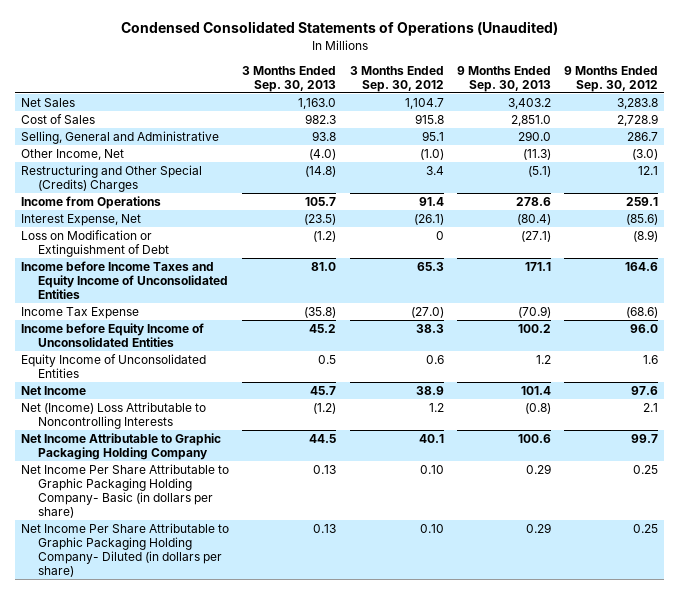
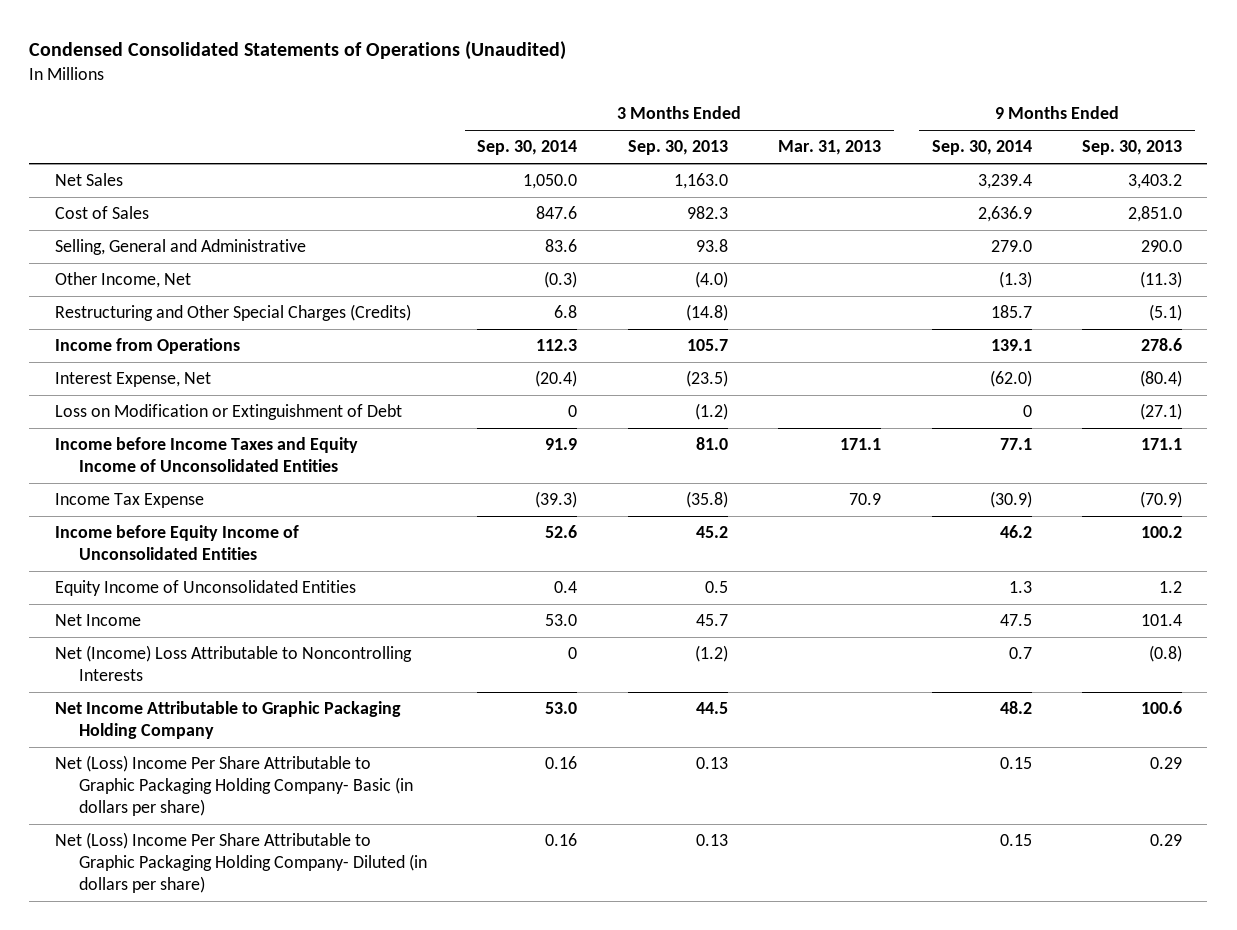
[349,65,444,92] 3 Months Ended Sep. 30, 2012 -> none
[563,65,658,92] 9 Months Ended Sep. 30, 2012 -> none
none -> [477,140,578,156] Sep. 30, 2014
none -> [778,140,882,156] Mar. 31, 2013
none -> [931,140,1032,156] Sep. 30, 2014
[21,164,203,192] Restructuring and Other Special (Credits) Charges -> [54,304,411,322] Restructuring and Other Special Charges (Credits)
[21,463,230,518] Net Income Per Share Attributable to Graphic Packaging Holding Company- Basic (in dollars per share) -> [54,755,413,816] Net (Loss) Income Per Share Attributable to Graphic Packaging Holding Company- Basic (in dollars per share)
[21,522,230,577] Net Income Per Share Attributable to Graphic Packaging Holding Company- Diluted (in dollars per share) -> [54,832,427,893] Net (Loss) Income Per Share Attributable to Graphic Packaging Holding Company- Diluted (in dollars per share)

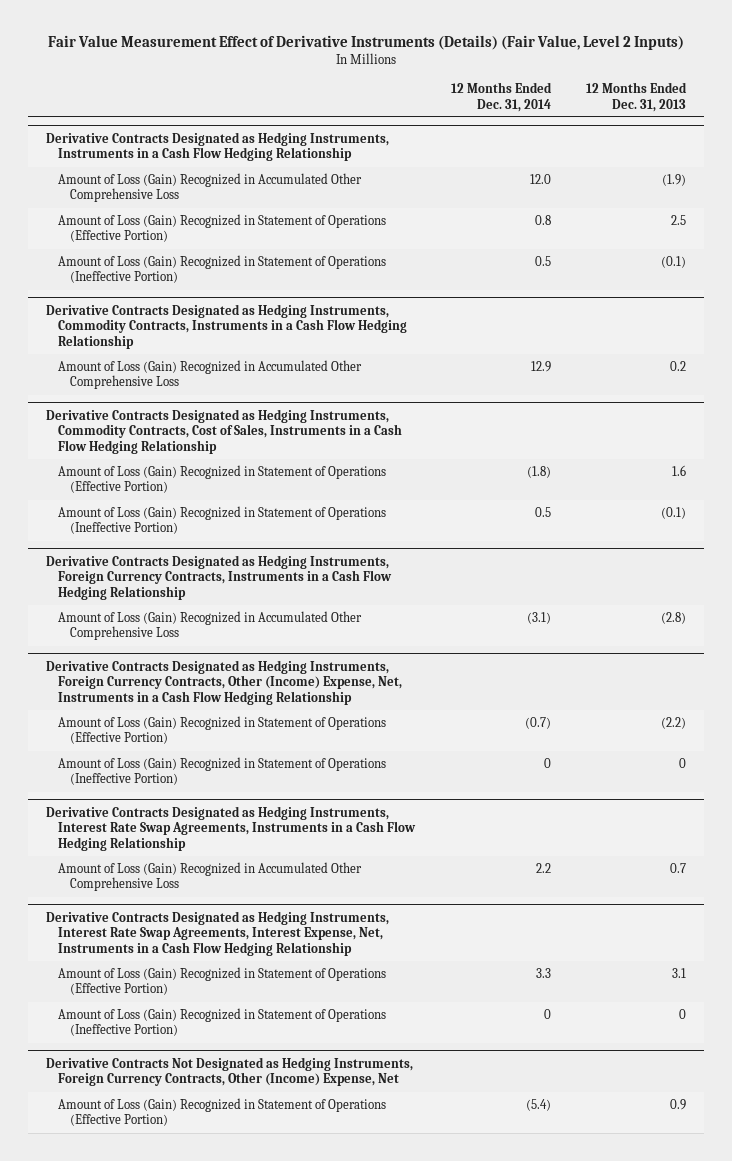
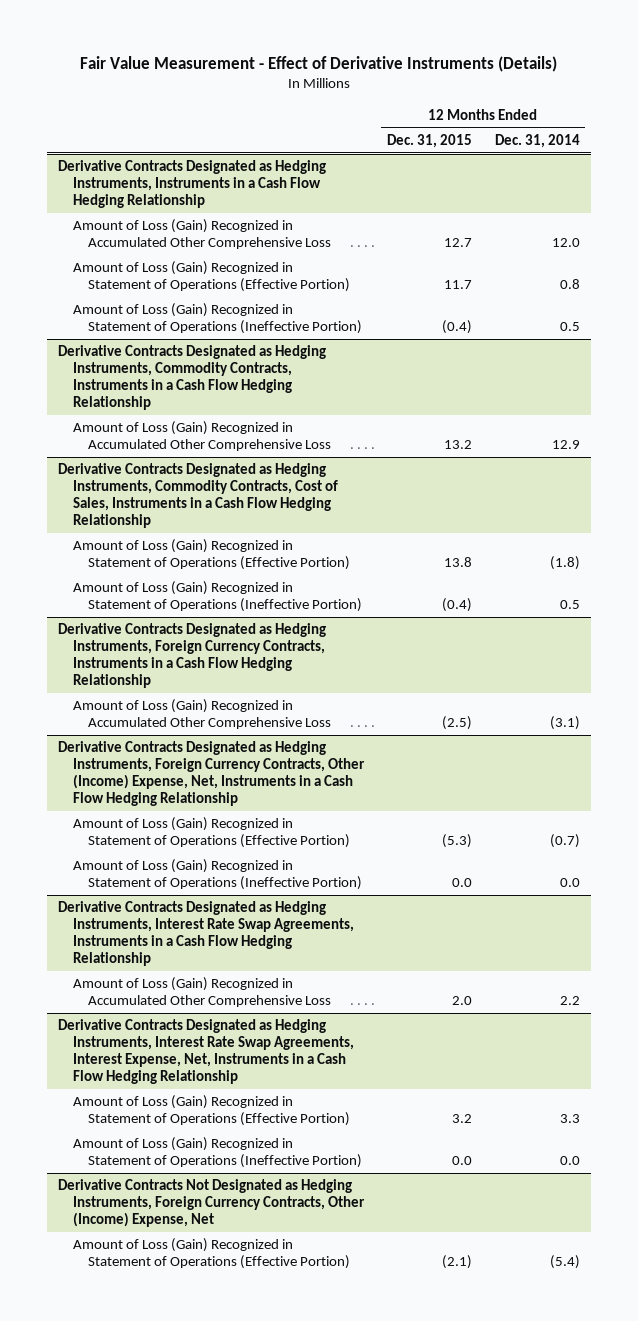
[47,34,684,50] Fair Value Measurement Effect of Derivative Instruments (Details) (Fair Value, Level 2 Inputs) -> [79,56,557,73] Fair Value Measurement - Effect of Derivative Instruments (Details)
[586,81,688,112] 12 Months Ended Dec. 31, 2013 -> none
none -> [386,133,472,148] Dec. 31, 2015
[543,757,551,768] 0 -> [559,878,580,888] 0.0
[543,1008,551,1019] 0 -> [559,1156,580,1166] 0.0

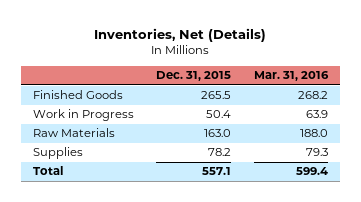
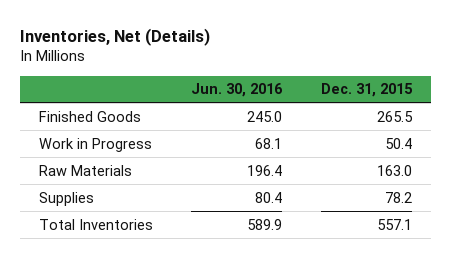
[254,71,330,82] Mar. 31, 2016 -> none
none -> [191,83,284,98] Jun. 30, 2016
[32,166,63,176] Total -> [38,218,153,230] Total Inventories

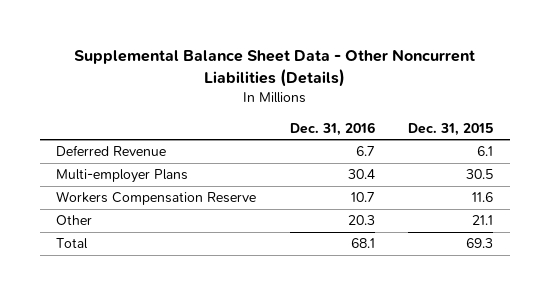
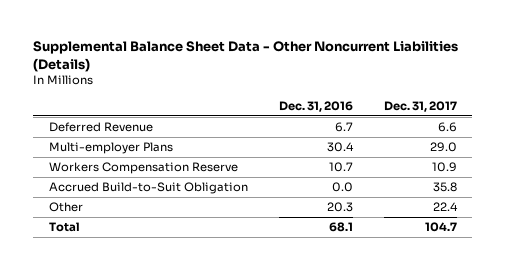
[408,122,494,136] Dec. 31, 2015 -> none
none -> [383,101,457,113] Dec. 31, 2017
none -> [48,182,248,195] Accrued Build-to-Suit Obligation

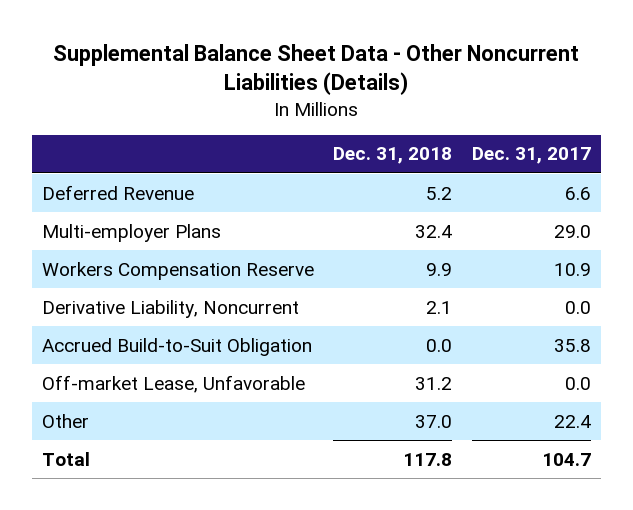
[278,101,353,113] Dec. 31, 2016 -> none
none -> [333,147,453,165] Dec. 31, 2018
none -> [41,299,299,318] Derivative Liability, Noncurrent
none -> [41,374,305,393] Off-market Lease, Unfavorable

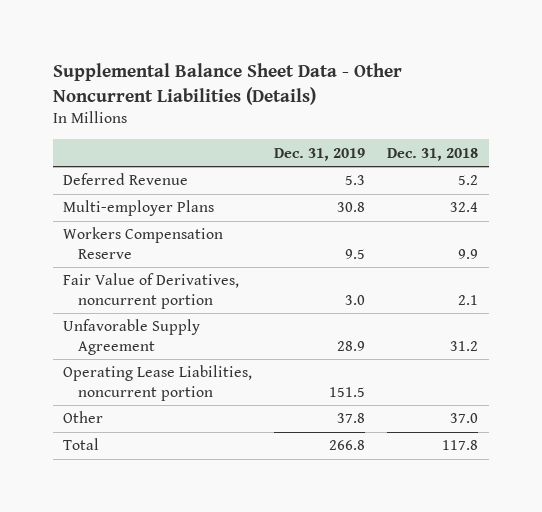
[472,147,592,165] Dec. 31, 2017 -> none
none -> [274,147,366,161] Dec. 31, 2019
[41,337,312,356] Accrued Build-to-Suit Obligation -> none
[41,299,299,318] Derivative Liability, Noncurrent -> [63,273,240,309] Fair Value of Derivatives, noncurrent portion
[41,374,305,393] Off-market Lease, Unfavorable -> [63,319,201,355] Unfavorable Supply Agreement
none -> [63,365,253,401] Operating Lease Liabilities, noncurrent portion

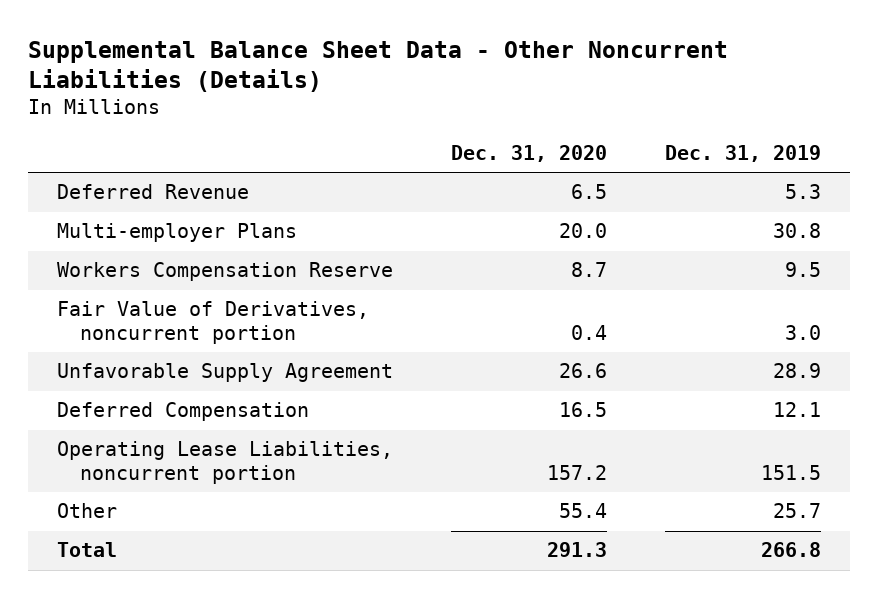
[387,147,479,161] Dec. 31, 2018 -> none
none -> [451,145,608,163] Dec. 31, 2020
none -> [56,402,309,422] Deferred Compensation
[337,413,366,424] 37.8 -> [773,503,822,519] 25.7

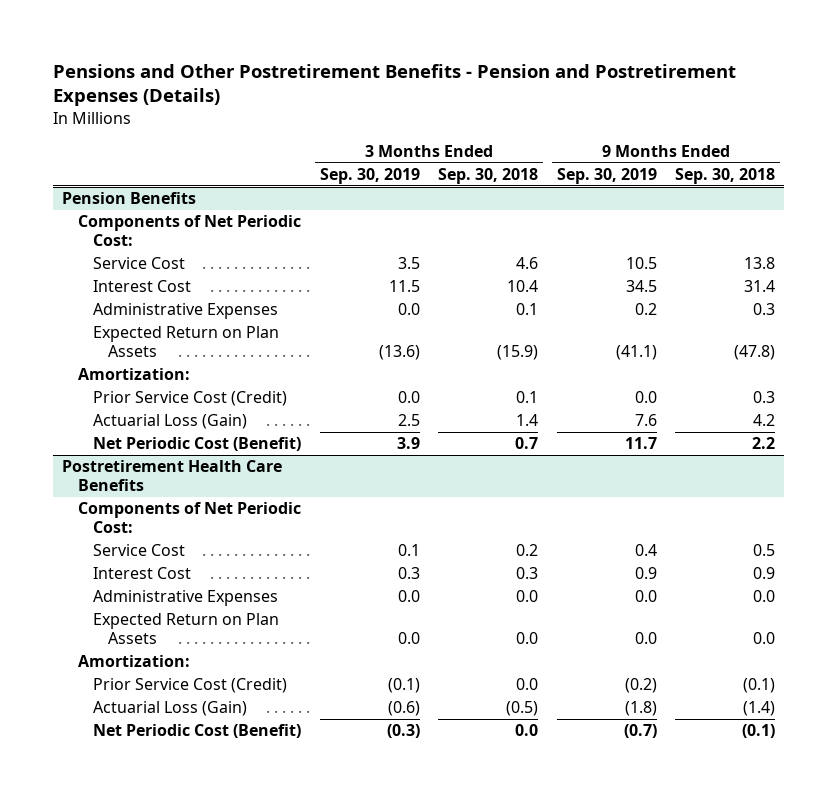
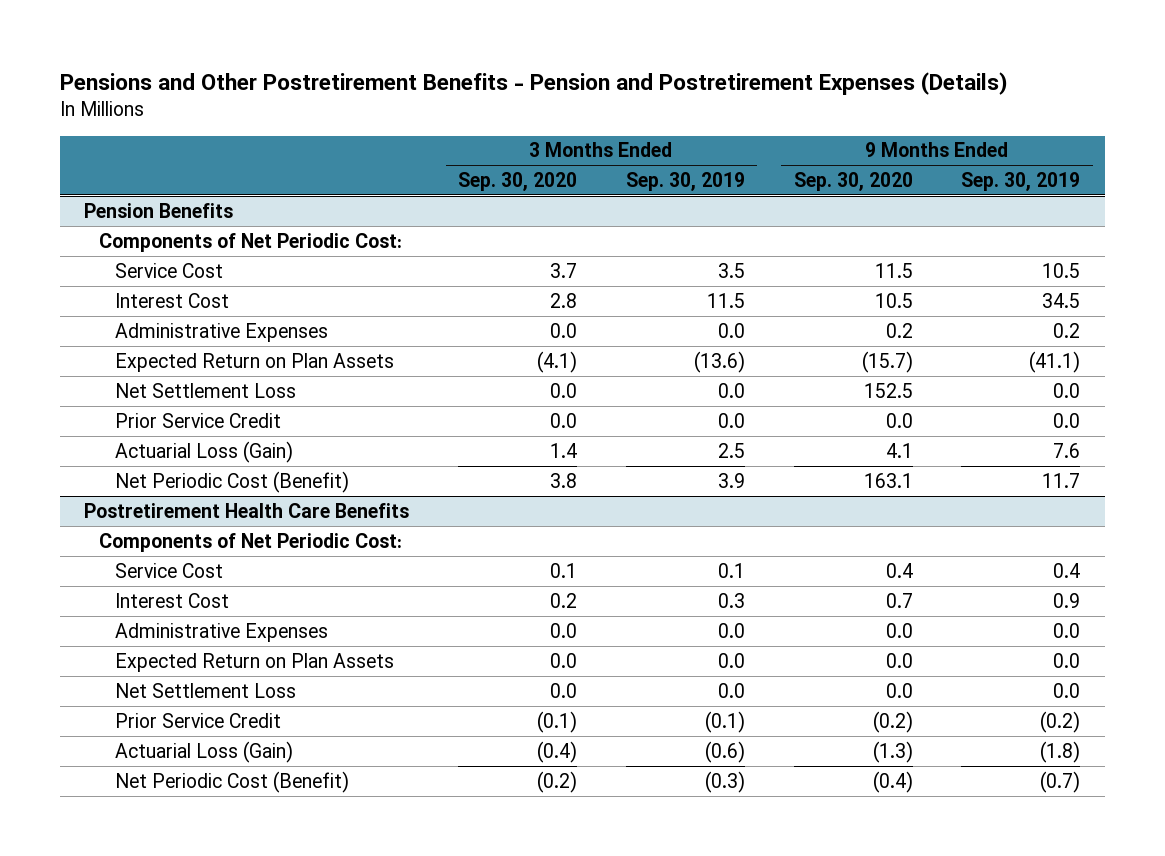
[438,167,539,184] Sep. 30, 2018 -> none
[675,167,776,184] Sep. 30, 2018 -> none
none -> [457,171,577,191] Sep. 30, 2020
none -> [793,171,913,191] Sep. 30, 2020
[77,368,190,381] Amortization: -> none
none -> [114,382,296,398] Net Settlement Loss
[92,391,287,407] Prior Service Cost (Credit) -> [114,412,281,428] Prior Service Credit
[77,655,190,668] Amortization: -> none
none -> [114,682,296,698] Net Settlement Loss
[92,678,287,694] Prior Service Cost (Credit) -> [114,712,281,728] Prior Service Credit

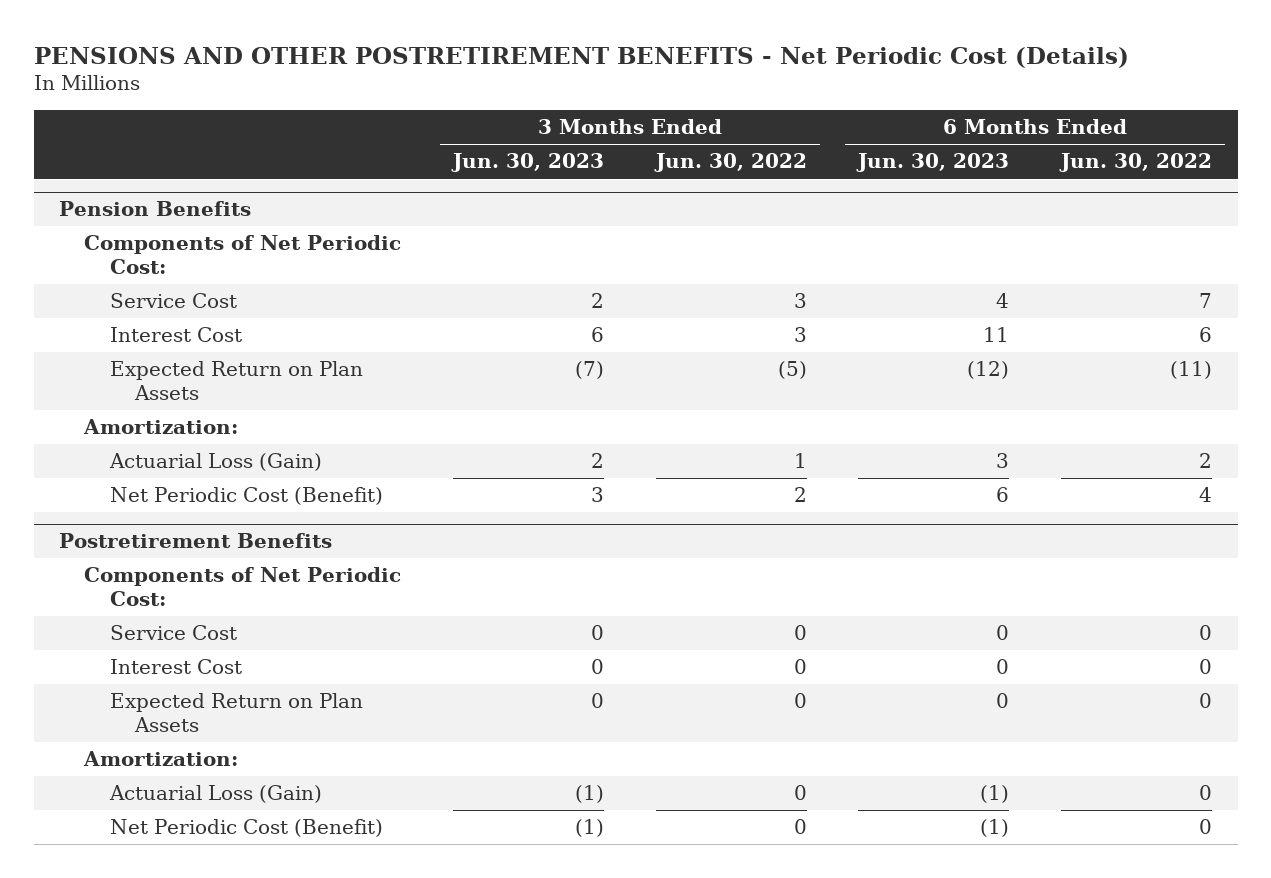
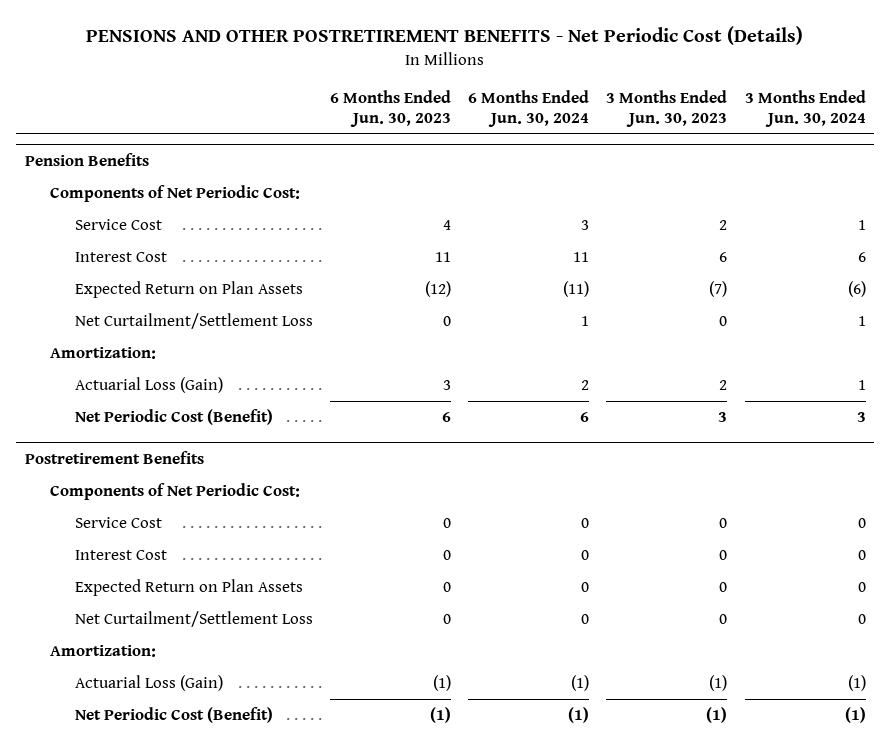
[653,153,807,173] Jun. 30, 2022 -> none
[1058,153,1212,173] Jun. 30, 2022 -> none
none -> [468,90,590,128] 6 Months Ended Jun. 30, 2024
none -> [744,90,866,128] 3 Months Ended Jun. 30, 2024
none -> [75,313,314,330] Net Curtailment/Settlement Loss
none -> [75,611,314,628] Net Curtailment/Settlement Loss

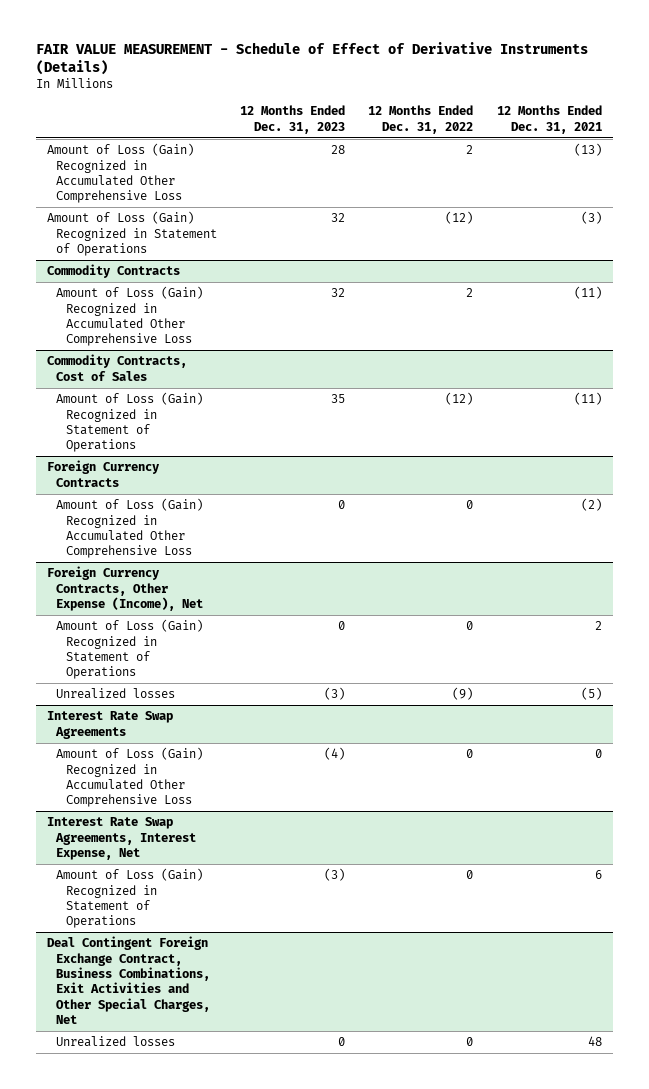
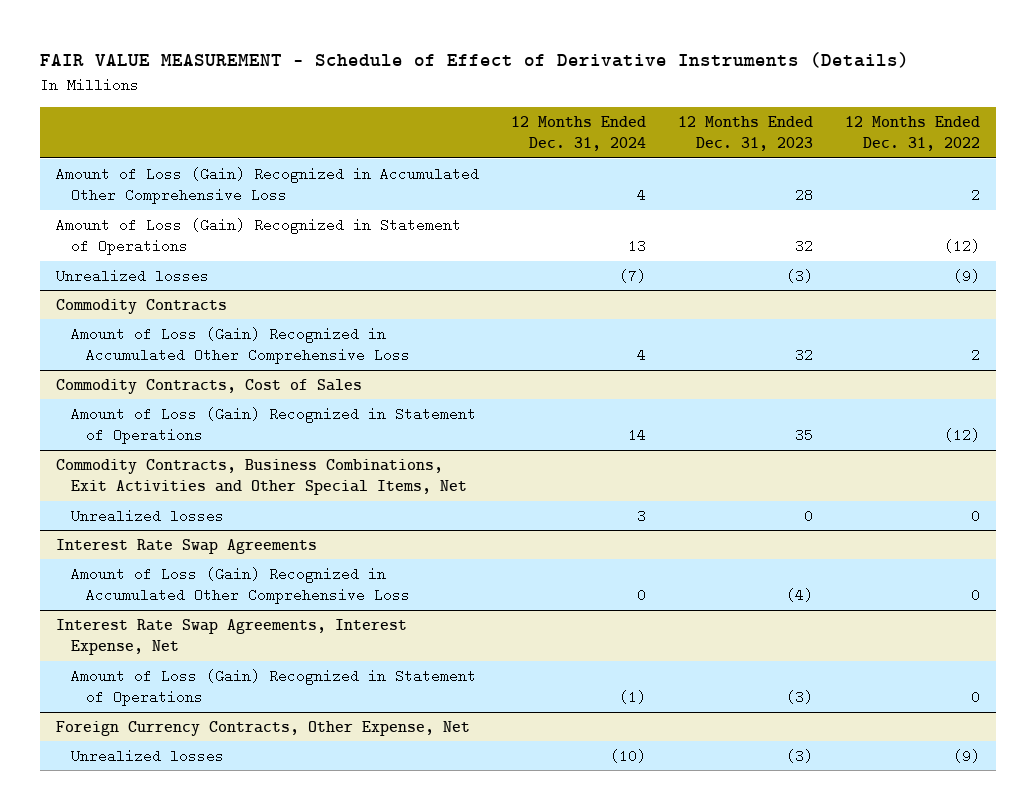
[496,105,602,134] 12 Months Ended Dec. 31, 2021 -> none
none -> [510,115,646,152] 12 Months Ended Dec. 31, 2024
none -> [55,268,209,283] Unrealized losses
[47,460,161,487] Foreign Currency Contracts -> none
[56,498,204,559] Amount of Loss (Gain) Recognized in Accumulated Other Comprehensive Loss -> none
[47,566,204,611] Foreign Currency Contracts, Other Expense (Income), Net -> none
[56,619,204,680] Amount of Loss (Gain) Recognized in Statement of Operations -> none
none -> [55,458,467,496] Commodity Contracts, Business Combinations, Exit Activities and Other Special Items, Net
[324,687,346,701] (3) -> [804,508,814,523] 0
[452,687,474,701] (9) -> [971,508,981,523] 0
[47,936,211,1024] Deal Contingent Foreign Exchange Contract, Business Combinations, Exit Activities and Other Special Charges, Net -> none
none -> [55,720,470,736] Foreign Currency Contracts, Other Expense, Net
[338,1037,346,1047] 0 -> [786,748,814,763] (3)
[466,1037,474,1047] 0 -> [953,748,981,763] (9)

